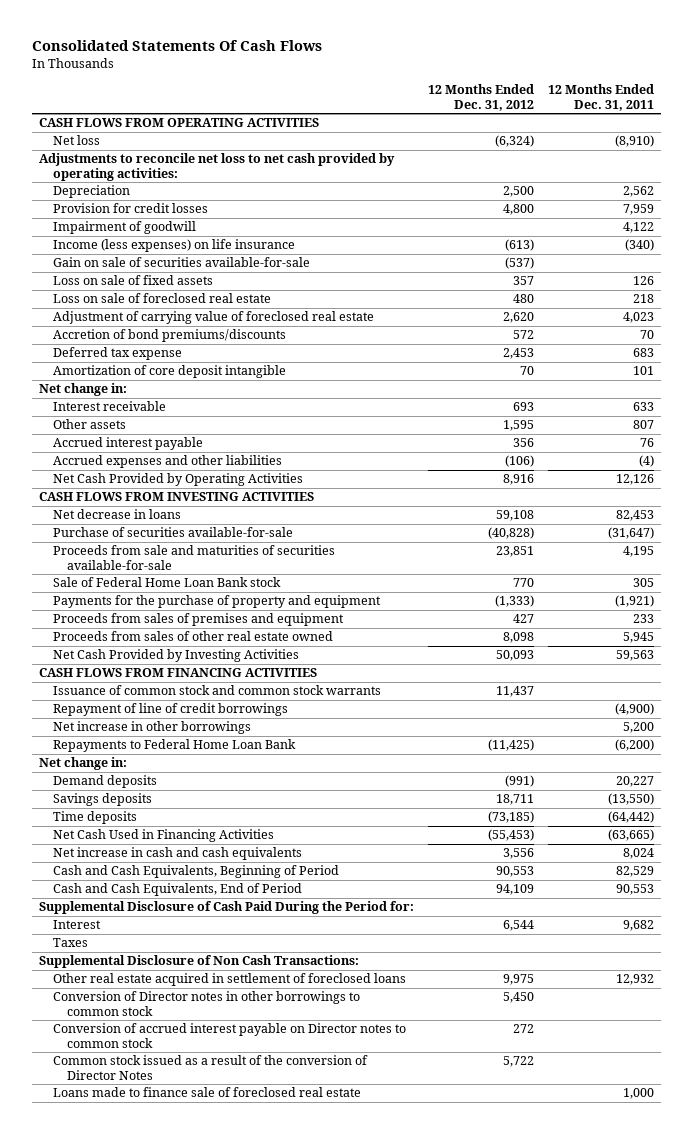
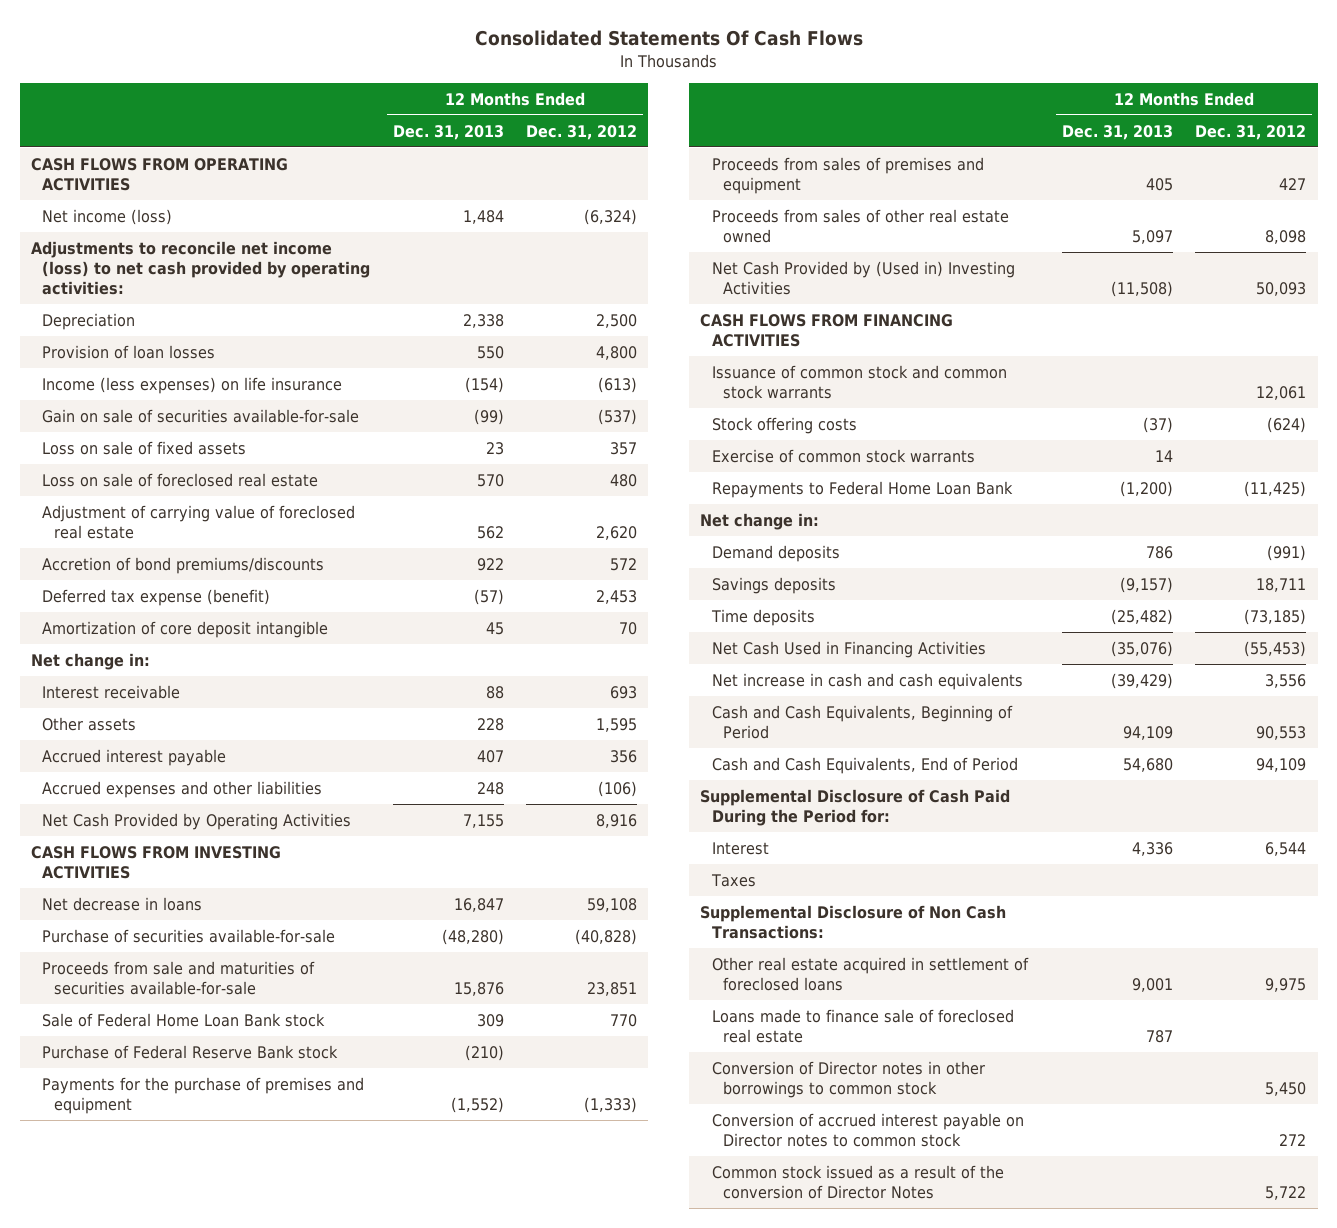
[548,84,655,111] 12 Months Ended Dec. 31, 2011 -> none
none -> [392,124,504,140] Dec. 31, 2013
[53,135,101,146] Net loss -> [42,208,173,225] Net income (loss)
[39,153,396,182] Adjustments to reconcile net loss to net cash provided by operating activities: -> [31,240,371,295] Adjustments to reconcile net income (loss) to net cash provided by operating activities:
[53,221,197,235] Impairment of goodwill -> none
[53,203,209,214] Provision for credit losses -> [42,344,216,359] Provision of loan losses
[53,347,183,361] Deferred tax expense -> [42,588,271,606] Deferred tax expense (benefit)
none -> [42,1044,339,1059] Purchase of Federal Reserve Bank stock
[53,595,382,609] Payments for the purchase of property and equipment -> [42,1076,365,1114] Payments for the purchase of premises and equipment
[53,649,300,663] Net Cash Provided by Investing Activities -> [711,260,1015,295] Net Cash Provided by (Used in) Investing Activities
[53,703,289,717] Repayment of line of credit borrowings -> none
[53,721,252,735] Net increase in other borrowings -> none
[496,686,535,698] 11,437 -> [1256,385,1307,400] 12,061
none -> [711,416,857,434] Stock offering costs
none -> [711,448,975,463] Exercise of common stock warrants
[53,1087,362,1098] Loans made to finance sale of foreclosed real estate -> [711,1008,1014,1043] Loans made to finance sale of foreclosed real estate

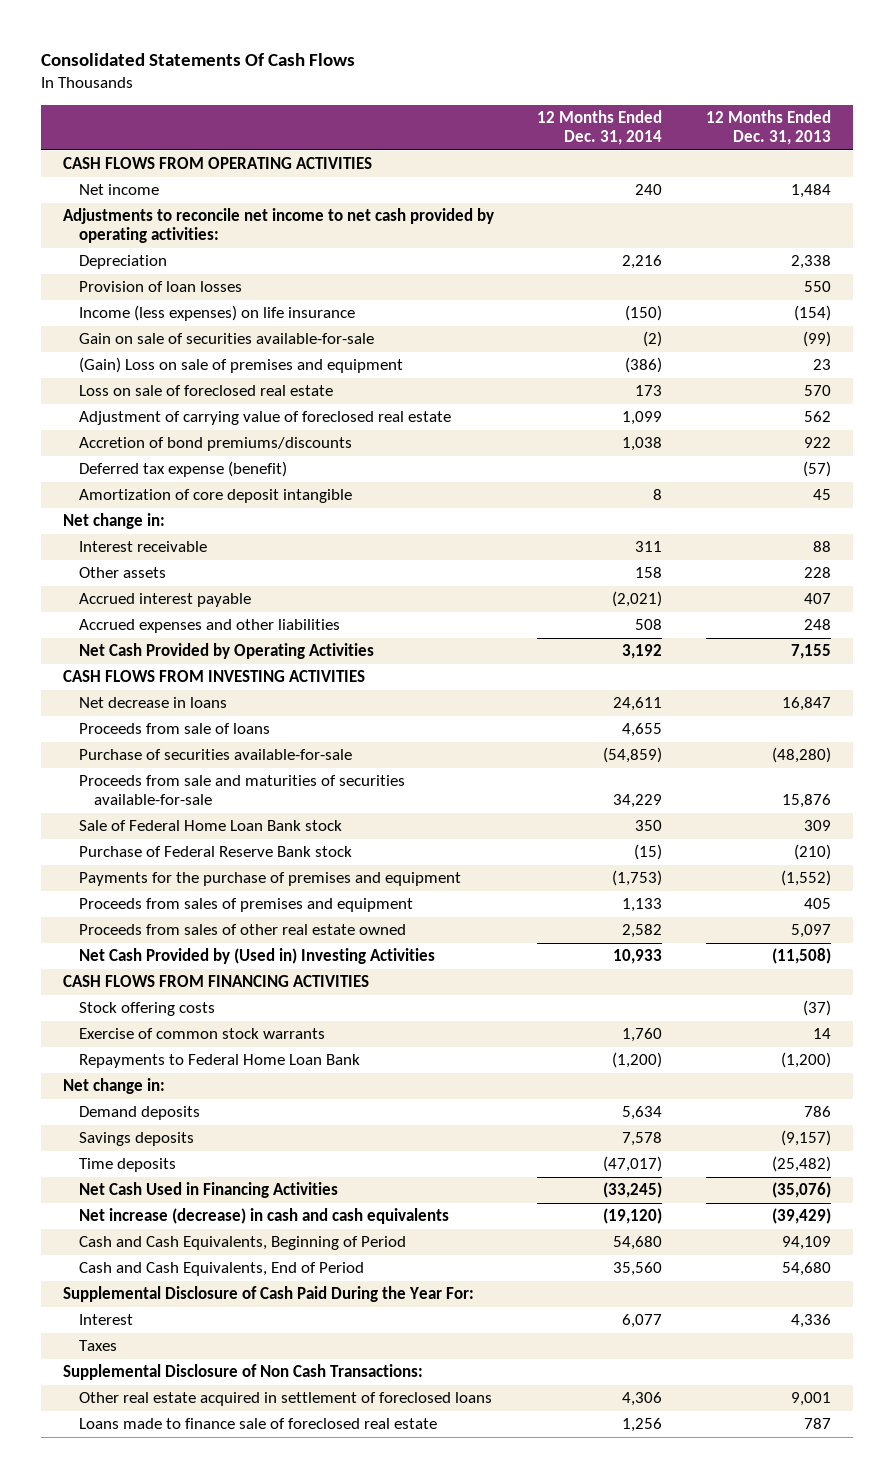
[526,124,638,140] Dec. 31, 2012 -> none
none -> [537,110,663,145] 12 Months Ended Dec. 31, 2014
[42,208,173,225] Net income (loss) -> [78,184,159,196] Net income
[31,240,371,295] Adjustments to reconcile net income (loss) to net cash provided by operating activities: -> [62,208,494,244] Adjustments to reconcile net income to net cash provided by operating activities:
[42,440,247,455] Loss on sale of fixed assets -> [78,357,403,374] (Gain) Loss on sale of premises and equipment
none -> [78,723,270,735] Proceeds from sale of loans
[711,364,1007,399] Issuance of common stock and common stock warrants -> none
[711,672,1023,690] Net increase in cash and cash equivalents -> [78,1208,449,1225] Net increase (decrease) in cash and cash equivalents
[700,788,1011,826] Supplemental Disclosure of Cash Paid During the Period for: -> [62,1286,474,1303] Supplemental Disclosure of Cash Paid During the Year For:
[711,1060,985,1098] Conversion of Director notes in other borrowings to common stock -> none
[711,1112,1024,1147] Conversion of accrued interest payable on Director notes to common stock -> none
[711,1164,1004,1199] Common stock issued as a result of the conversion of Director Notes -> none

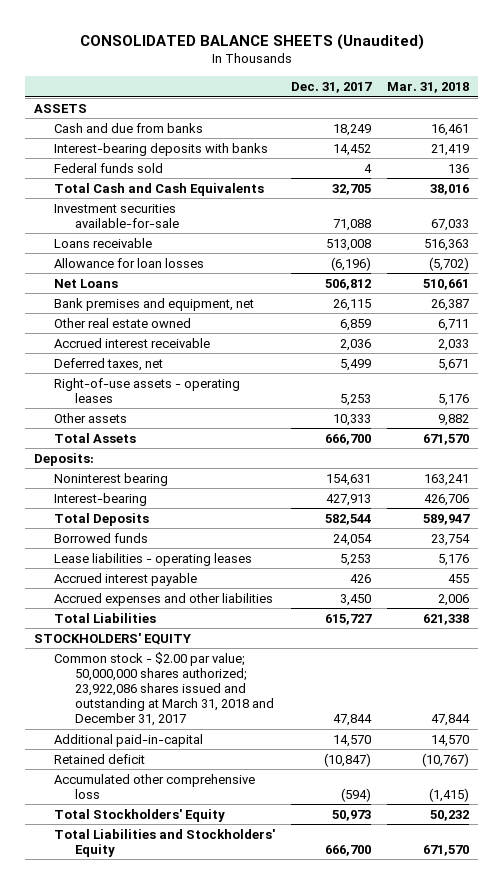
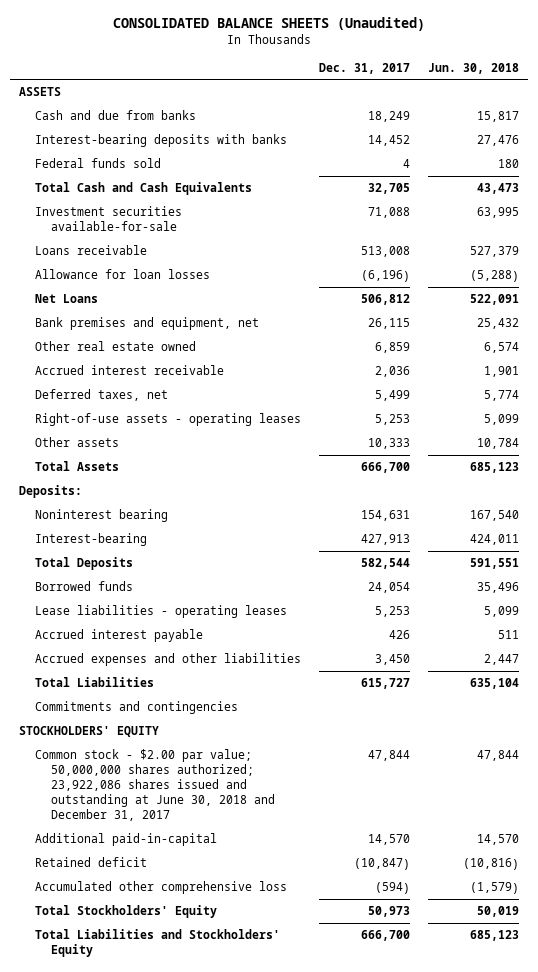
[387,82,470,94] Mar. 31, 2018 -> none
none -> [427,62,519,74] Jun. 30, 2018
none -> [34,701,238,715] Commitments and contingencies
[54,651,274,726] Common stock - $2.00 par value; 50,000,000 shares authorized; 23,922,086 shares issued and outstanding at March 31, 2018 and December 31, 2017 -> [34,749,275,821] Common stock - $2.00 par value; 50,000,000 shares authorized; 23,922,086 shares issued and outstanding at June 30, 2018 and December 31, 2017

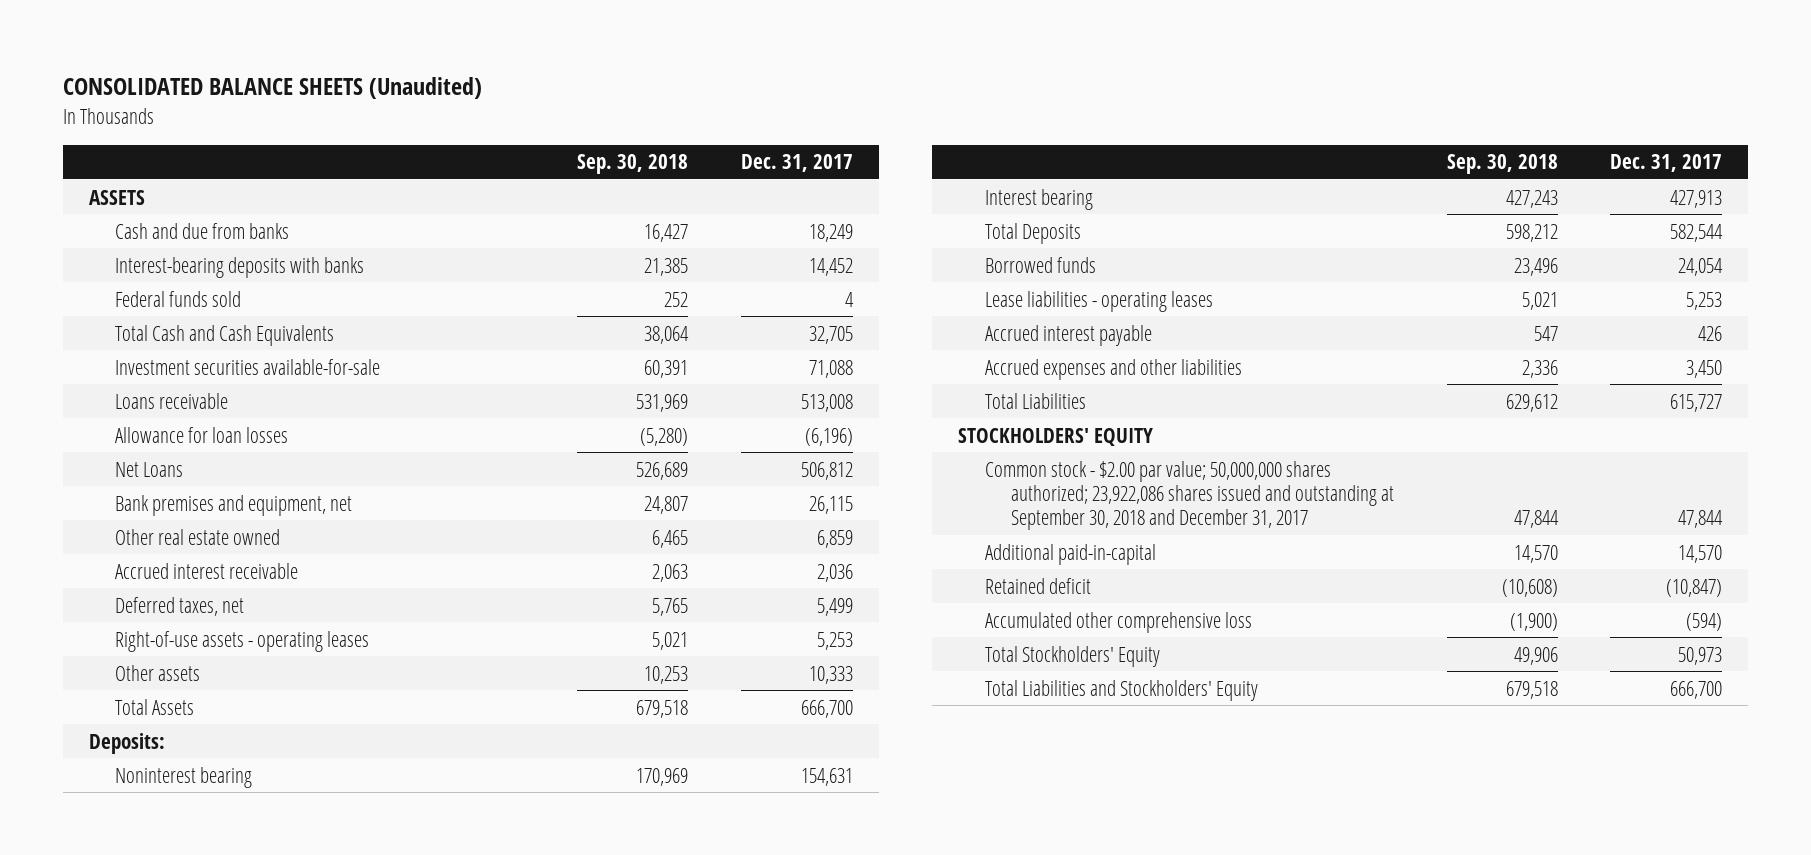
[427,62,519,74] Jun. 30, 2018 -> none
none -> [577,154,689,175] Sep. 30, 2018
[34,533,147,547] Interest-bearing -> [984,188,1093,210] Interest bearing
[34,701,238,715] Commitments and contingencies -> none
[34,749,275,821] Common stock - $2.00 par value; 50,000,000 shares authorized; 23,922,086 shares issued and outstanding at June 30, 2018 and December 31, 2017 -> [984,460,1395,531] Common stock - $2.00 par value; 50,000,000 shares authorized; 23,922,086 shares issued and outstanding at September 30, 2018 and December 31, 2017

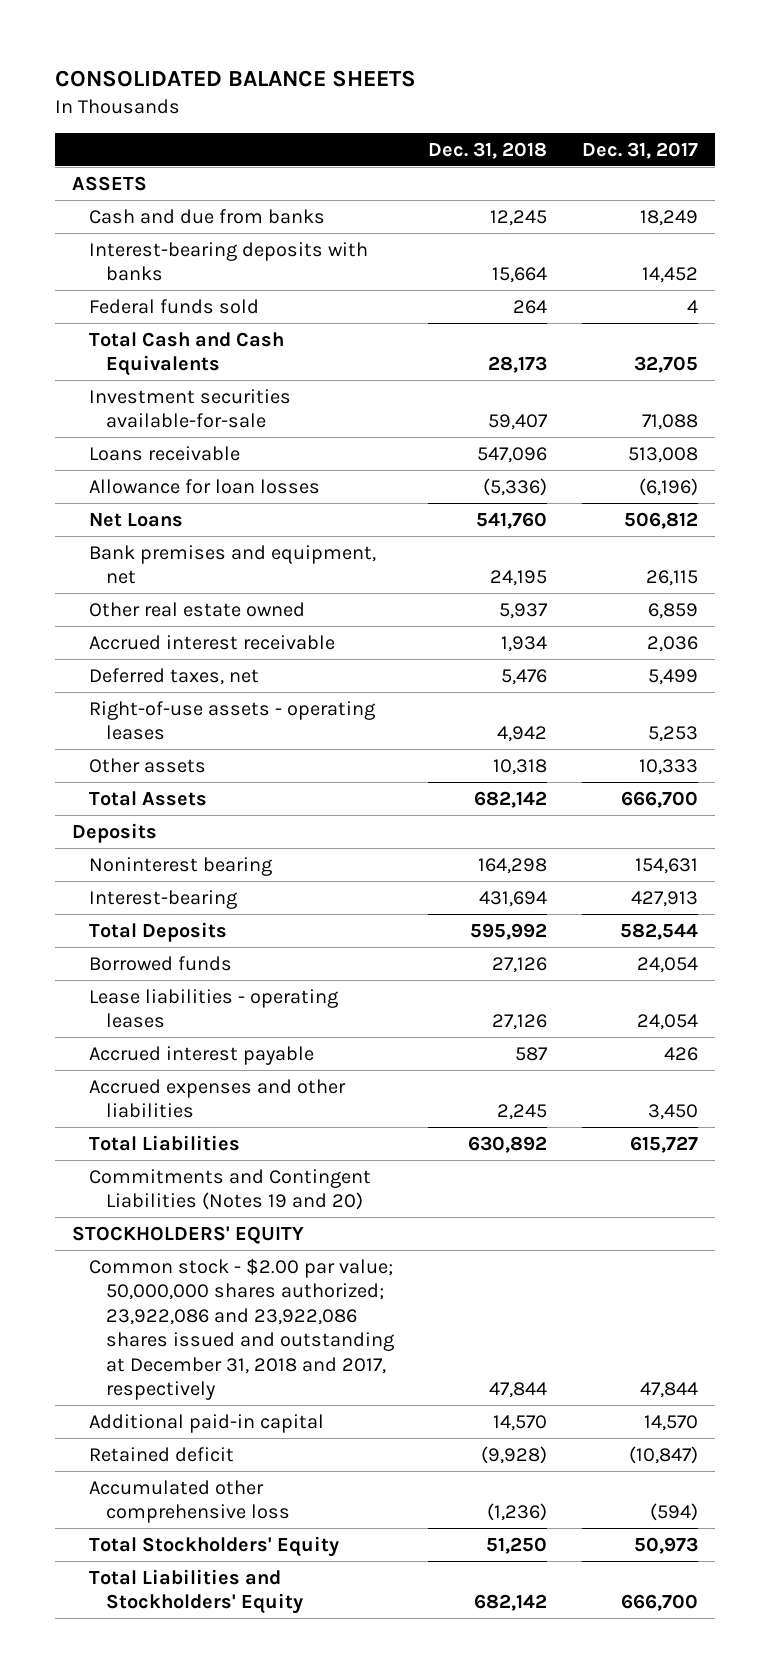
[62,77,482,100] CONSOLIDATED BALANCE SHEETS (Unaudited) -> [54,70,416,88] CONSOLIDATED BALANCE SHEETS
[577,154,689,175] Sep. 30, 2018 -> none
none -> [428,142,548,160] Dec. 31, 2018
[88,732,165,754] Deposits: -> [72,822,158,843] Deposits
[984,188,1093,210] Interest bearing -> [88,889,237,909] Interest-bearing
[1686,291,1723,310] 5,253 -> [636,1014,698,1031] 24,054
none -> [88,1168,371,1211] Commitments and Contingent Liabilities (Notes 19 and 20)
[984,460,1395,531] Common stock - $2.00 par value; 50,000,000 shares authorized; 23,922,086 shares issued and outstanding at September 30, 2018 and December 31, 2017 -> [88,1257,394,1401] Common stock - $2.00 par value; 50,000,000 shares authorized; 23,922,086 and 23,922,086 shares issued and outstanding at December 31, 2018 and 2017, respectively
[984,543,1156,565] Additional paid-in-capital -> [88,1413,324,1433] Additional paid-in capital

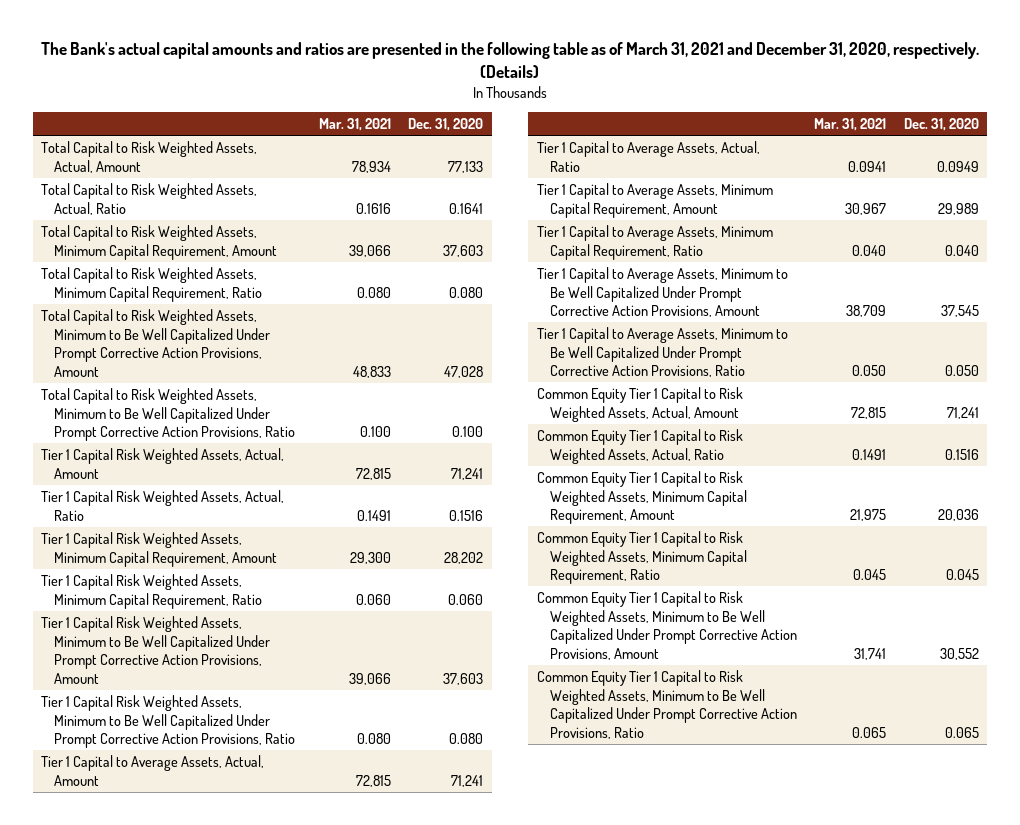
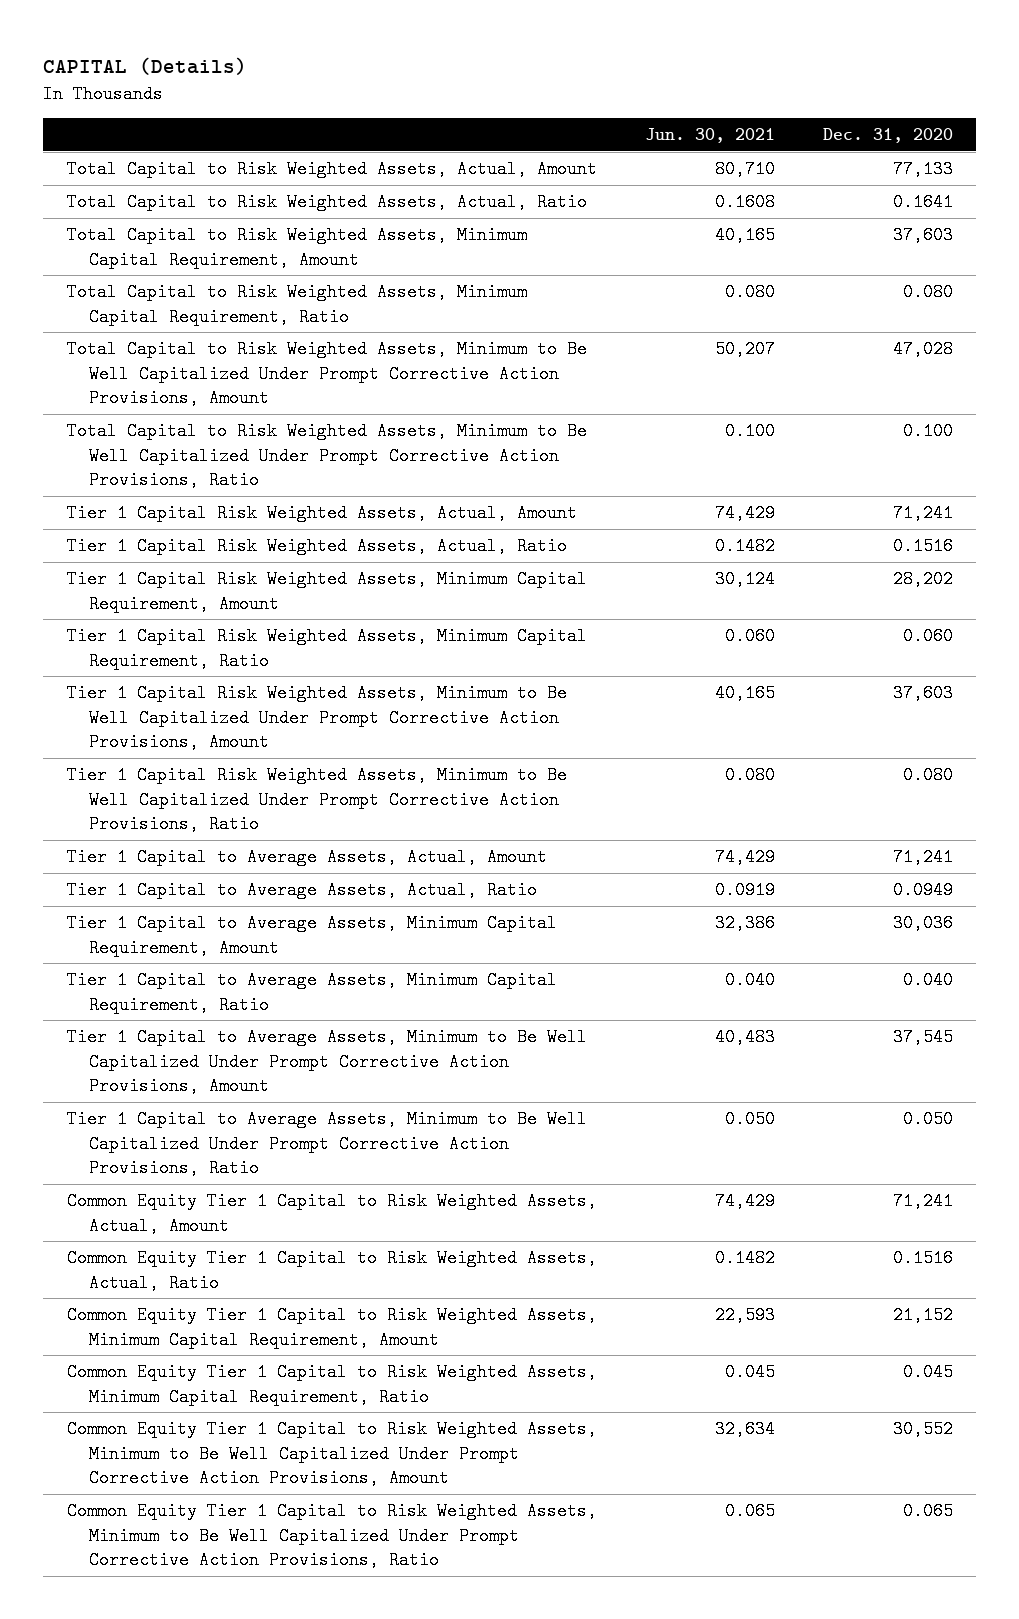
[40,42,979,78] The Bank's actual capital amounts and ratios are presented in the following table as of March 31, 2021 and December 31, 2020, respectively. (Details) -> [42,56,247,75] CAPITAL (Details)
[318,117,391,131] Mar. 31, 2021 -> none
none -> [644,128,775,144] Jun. 30, 2021
[937,202,979,215] 29,989 -> [892,914,953,933] 30,036
[937,509,979,522] 20,036 -> [892,1306,953,1325] 21,152

